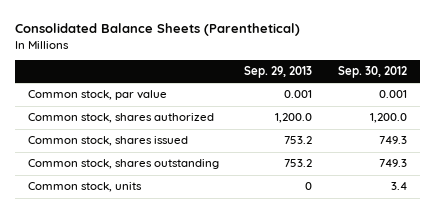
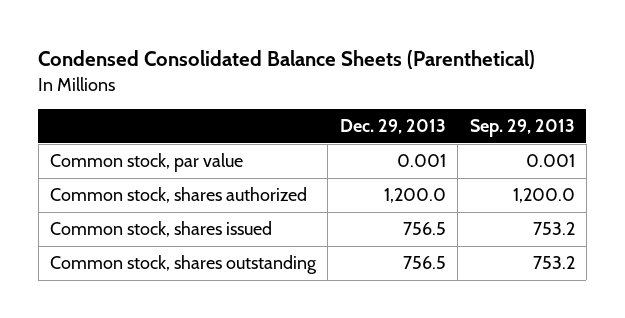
[15,23,301,37] Consolidated Balance Sheets (Parenthetical) -> [38,50,536,70] Condensed Consolidated Balance Sheets (Parenthetical)
[337,66,407,79] Sep. 30, 2012 -> none
none -> [339,119,446,135] Dec. 29, 2013
[28,182,143,193] Common stock, units -> none

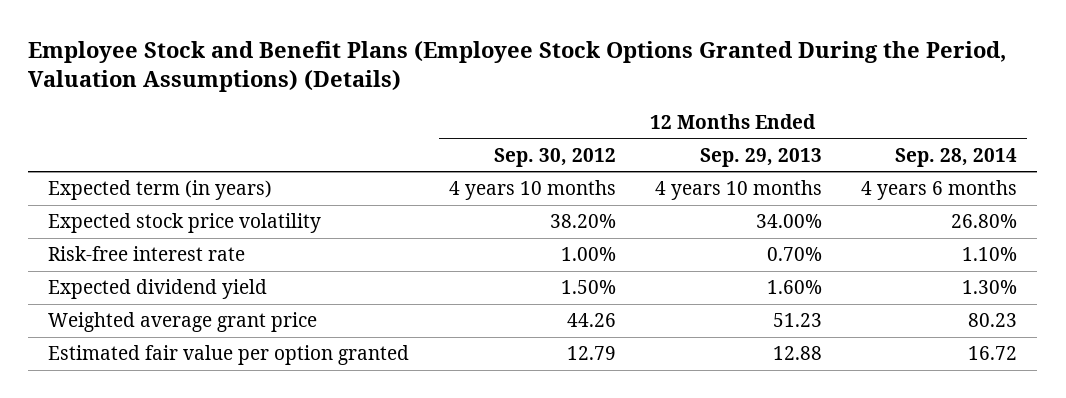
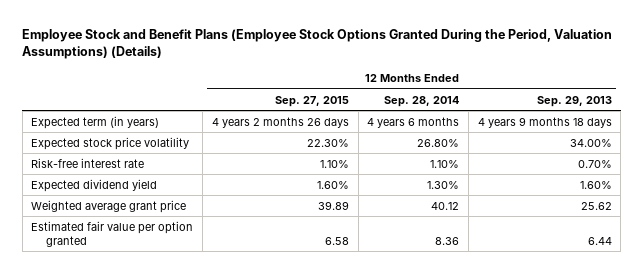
[493,147,616,167] Sep. 30, 2012 -> none
none -> [274,95,349,107] Sep. 27, 2015
[654,180,822,201] 4 years 10 months -> [477,116,612,128] 4 years 9 months 18 days
[772,313,822,328] 51.23 -> [580,201,612,210] 25.62
[968,313,1018,328] 80.23 -> [431,201,460,210] 40.12
[772,346,822,361] 12.88 -> [587,236,612,245] 6.44
[968,346,1018,361] 16.72 -> [435,236,460,245] 8.36

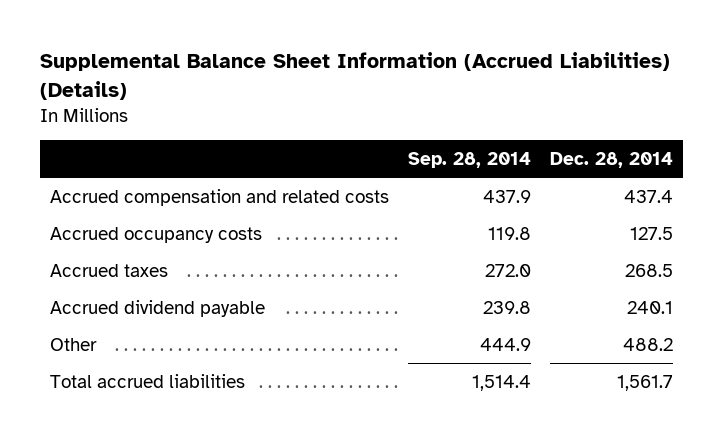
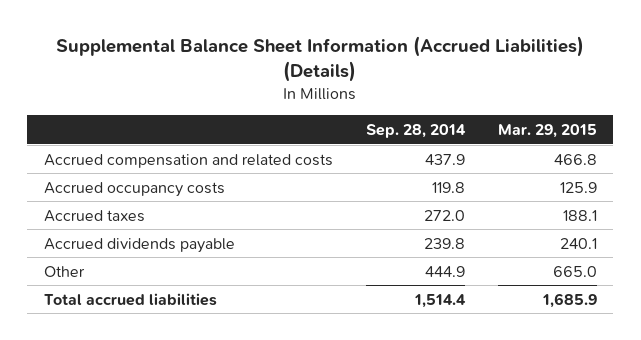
[550,151,674,168] Dec. 28, 2014 -> none
none -> [497,123,597,138] Mar. 29, 2015
[49,299,265,317] Accrued dividend payable -> [43,237,235,253] Accrued dividends payable

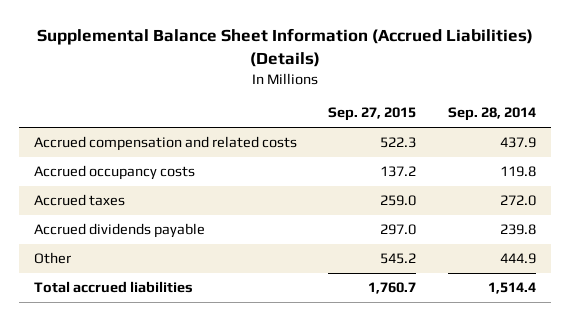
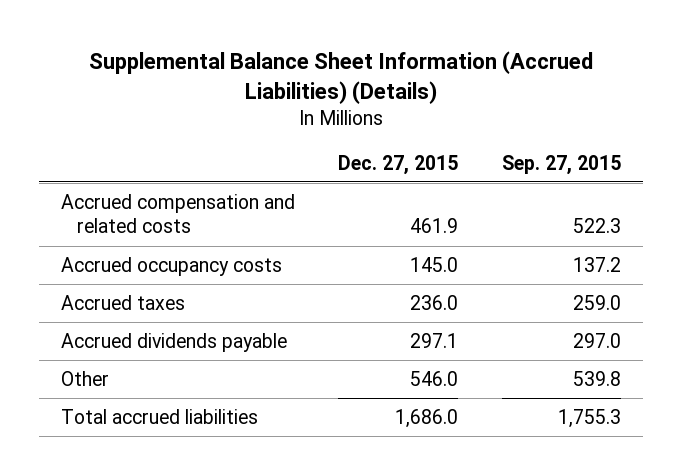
[447,107,536,122] Sep. 28, 2014 -> none
none -> [338,154,459,175] Dec. 27, 2015
[380,253,417,265] 545.2 -> [573,370,622,386] 539.8
[368,282,417,295] 1,760.7 -> [558,408,622,428] 1,755.3

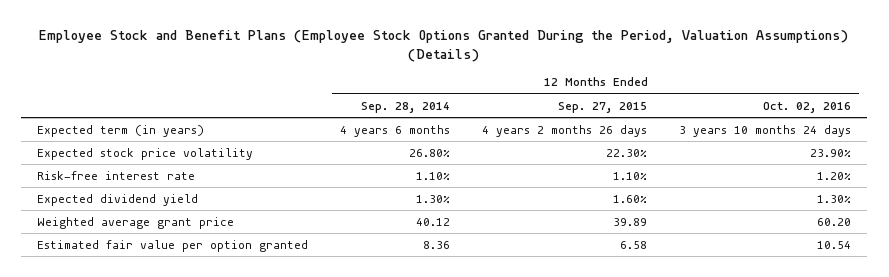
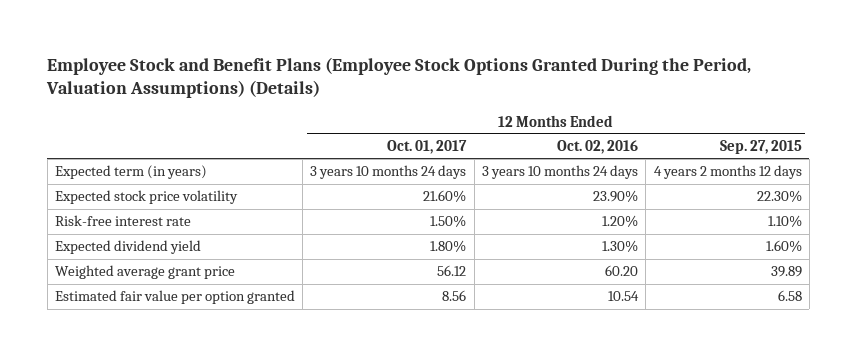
[361,101,451,113] Sep. 28, 2014 -> none
none -> [387,140,468,155] Oct. 01, 2017
[482,124,648,137] 4 years 2 months 26 days -> [653,165,802,180] 4 years 2 months 12 days

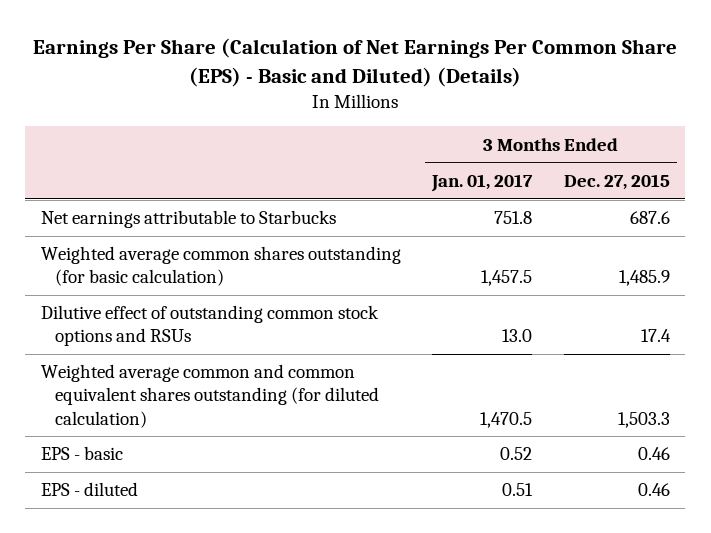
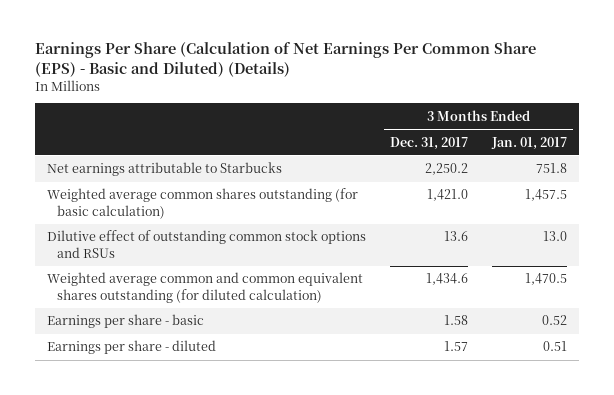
[563,173,670,190] Dec. 27, 2015 -> none
none -> [389,136,468,150] Dec. 31, 2017
[41,446,124,461] EPS - basic -> [46,314,204,329] Earnings per share - basic
[41,482,139,497] EPS - diluted -> [46,340,216,355] Earnings per share - diluted

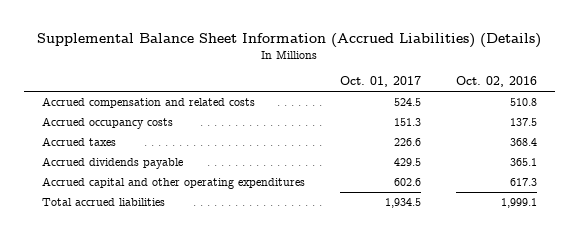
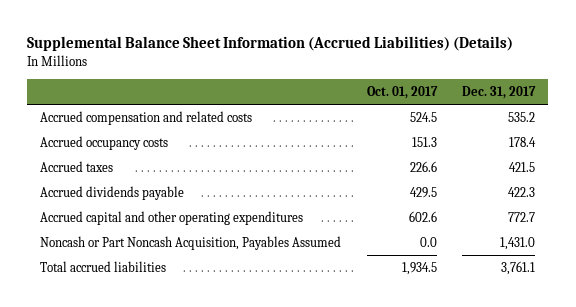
[455,76,537,88] Oct. 02, 2016 -> none
none -> [462,85,537,99] Dec. 31, 2017
none -> [40,236,342,251] Noncash or Part Noncash Acquisition, Payables Assumed

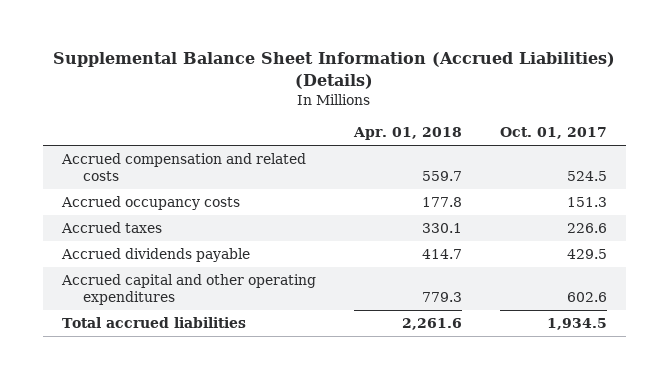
[462,85,537,99] Dec. 31, 2017 -> none
none -> [352,127,462,141] Apr. 01, 2018
[40,236,342,251] Noncash or Part Noncash Acquisition, Payables Assumed -> none

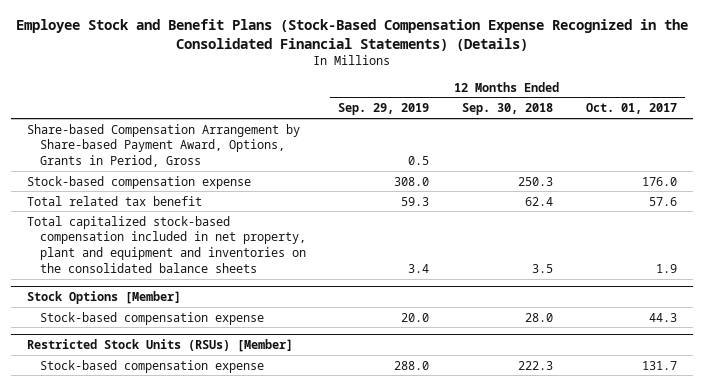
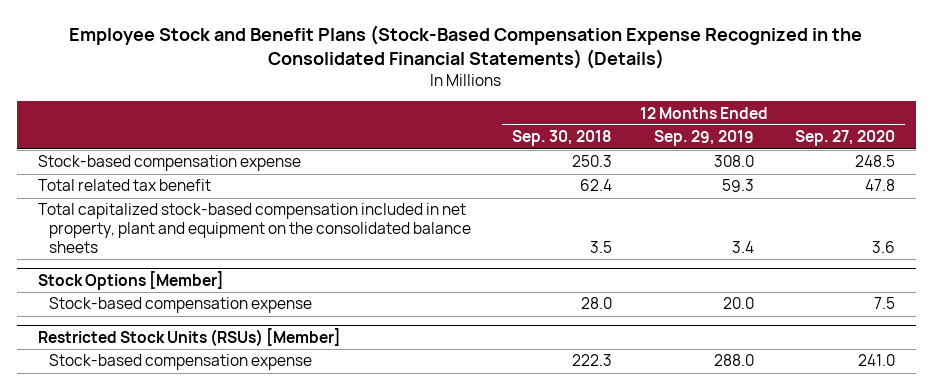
[585,103,677,115] Oct. 01, 2017 -> none
none -> [795,130,896,147] Sep. 27, 2020
[27,123,301,168] Share-based Compensation Arrangement by Share-based Payment Award, Options, Grants in Period, Gross -> none
[27,215,306,273] Total capitalized stock-based compensation included in net property, plant and equipment and inventories on the consolidated balance sheets -> [37,203,471,253] Total capitalized stock-based compensation included in net property, plant and equipment on the consolidated balance sheets

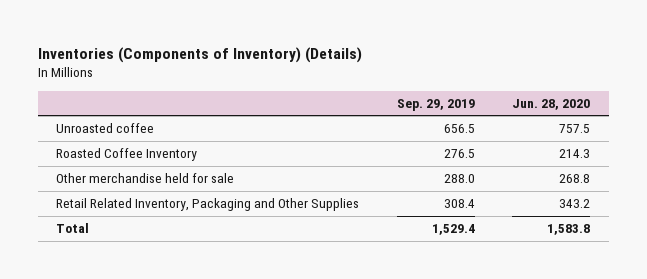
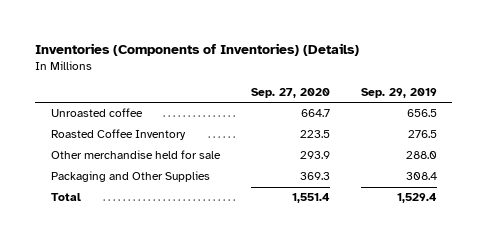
[37,46,362,63] Inventories (Components of Inventory) (Details) -> [35,42,360,56] Inventories (Components of Inventories) (Details)
[512,98,591,110] Jun. 28, 2020 -> none
none -> [250,88,330,99] Sep. 27, 2020
[56,198,360,212] Retail Related Inventory, Packaging and Other Supplies -> [50,171,210,183] Packaging and Other Supplies

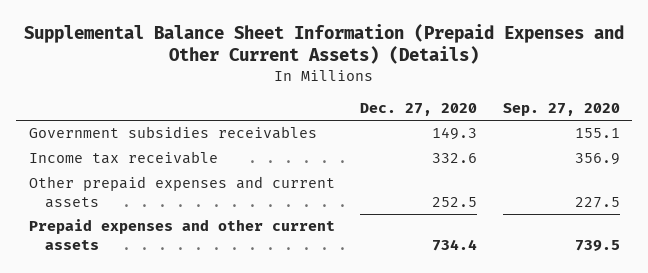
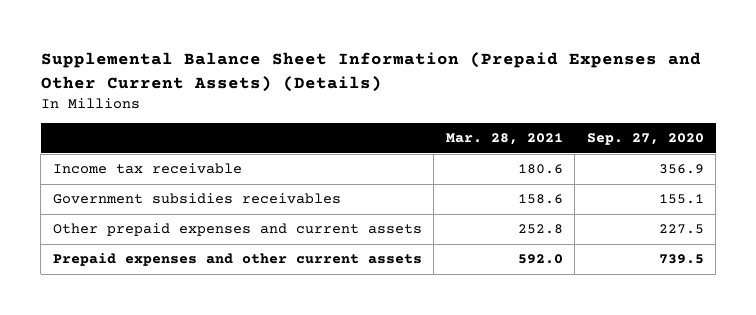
[360,103,478,117] Dec. 27, 2020 -> none
none -> [445,133,563,146] Mar. 28, 2021
[28,126,317,140] Government subsidies receivables -> [52,193,341,205] Government subsidies receivables

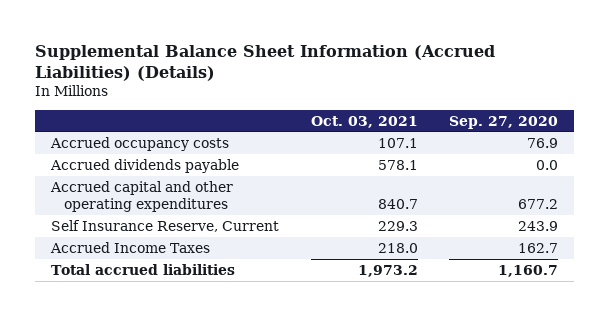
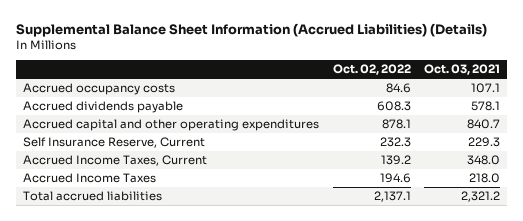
[449,115,559,129] Sep. 27, 2020 -> none
none -> [332,64,411,76] Oct. 02, 2022
none -> [23,155,208,167] Accrued Income Taxes, Current
[357,264,418,277] 1,973.2 -> [461,191,501,203] 2,321.2

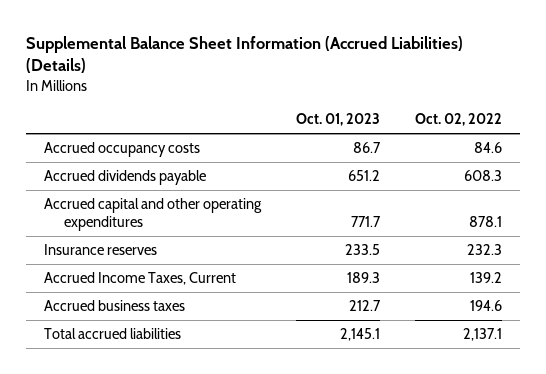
[424,64,501,76] Oct. 03, 2021 -> none
none -> [296,113,381,127] Oct. 01, 2023
[23,137,206,149] Self Insurance Reserve, Current -> [43,244,157,256] Insurance reserves
[23,173,157,184] Accrued Income Taxes -> [43,300,185,312] Accrued business taxes

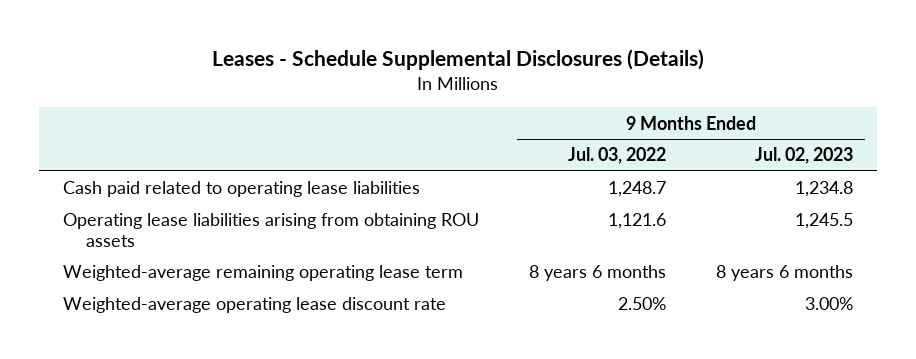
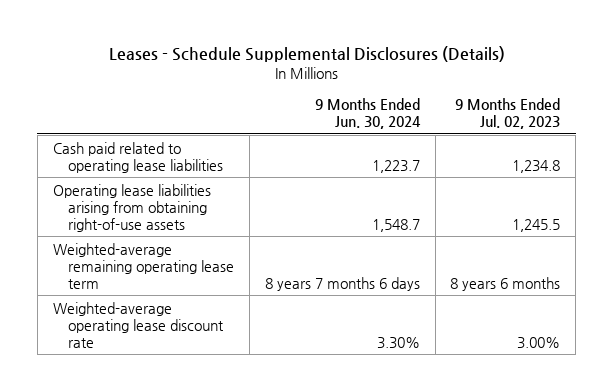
[567,147,666,165] Jul. 03, 2022 -> none
none -> [314,97,421,129] 9 Months Ended Jun. 30, 2024
[63,213,480,247] Operating lease liabilities arising from obtaining ROU assets -> [52,183,211,232] Operating lease liabilities arising from obtaining right-of-use assets

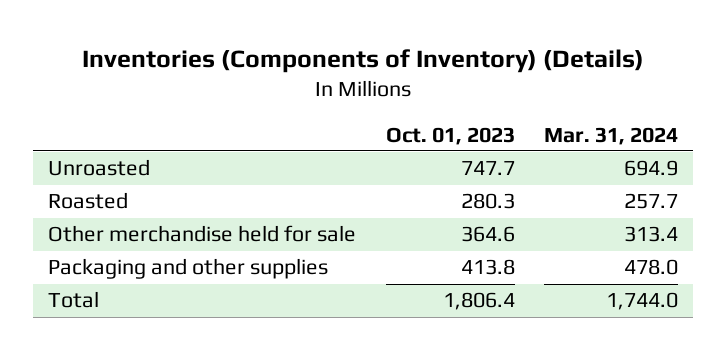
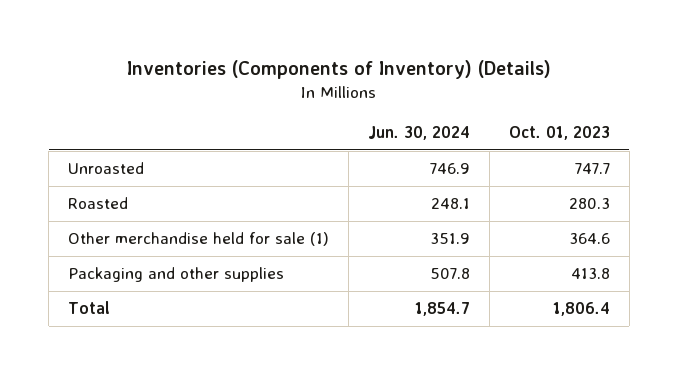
[544,126,679,145] Mar. 31, 2024 -> none
none -> [367,126,470,141] Jun. 30, 2024
[48,225,357,243] Other merchandise held for sale -> [68,232,330,247] Other merchandise held for sale (1)

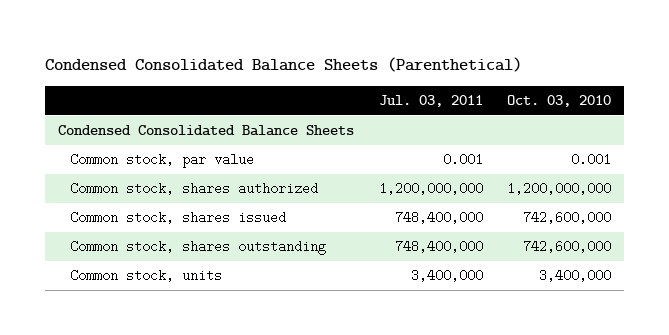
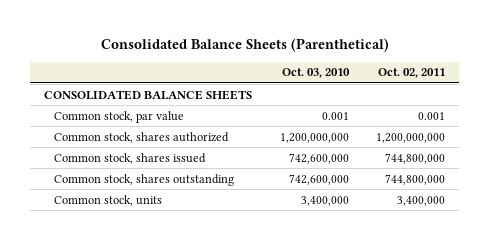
[45,56,523,72] Condensed Consolidated Balance Sheets (Parenthetical) -> [100,38,389,53] Consolidated Balance Sheets (Parenthetical)
[378,94,483,107] Jul. 03, 2011 -> none
none -> [378,68,446,79] Oct. 02, 2011
[57,125,354,137] Condensed Consolidated Balance Sheets -> [43,89,252,100] CONSOLIDATED BALANCE SHEETS

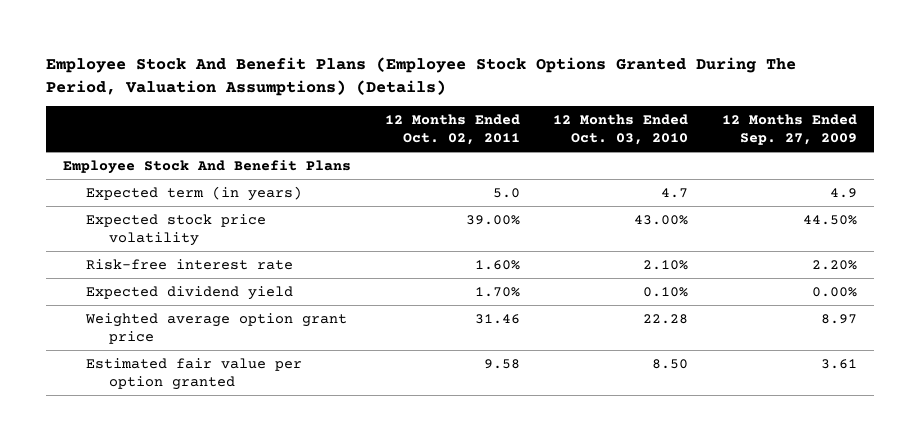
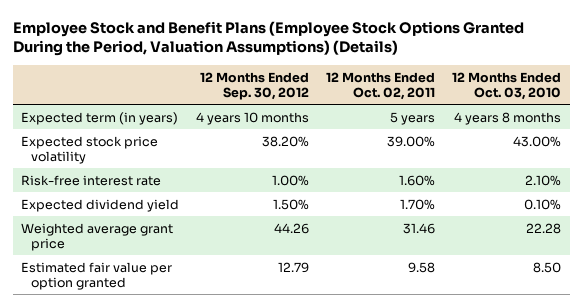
[45,56,796,96] Employee Stock And Benefit Plans (Employee Stock Options Granted During The Period, Valuation Assumptions) (Details) -> [12,20,524,57] Employee Stock and Benefit Plans (Employee Stock Options Granted During the Period, Valuation Assumptions) (Details)
[722,114,858,145] 12 Months Ended Sep. 27, 2009 -> none
none -> [200,71,310,100] 12 Months Ended Sep. 30, 2012
[62,159,351,174] Employee Stock And Benefit Plans -> none
[492,187,520,198] 5.0 -> [390,111,436,125] 5 years
[661,187,689,198] 4.7 -> [454,111,562,125] 4 years 8 months
[85,312,348,344] Weighted average option grant price -> [21,222,174,251] Weighted average grant price

